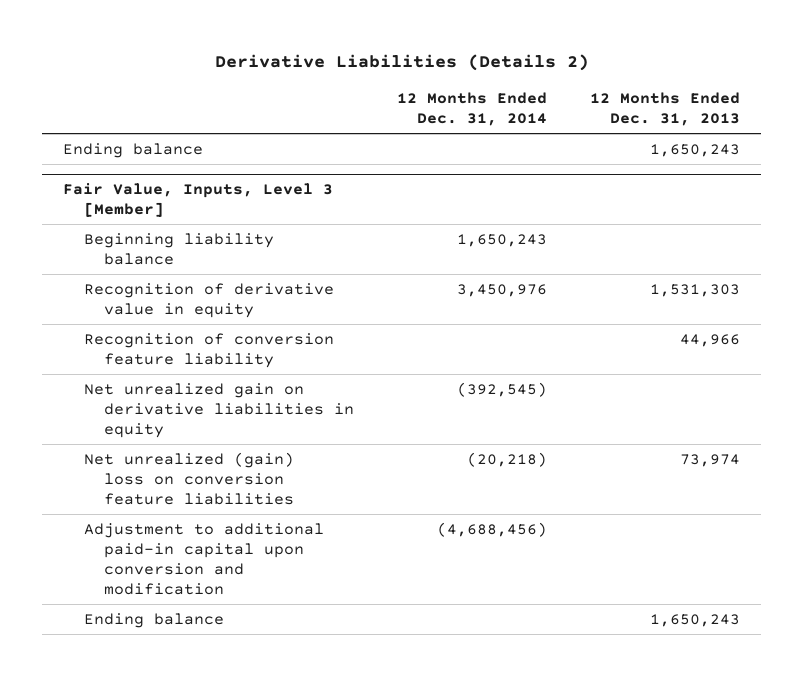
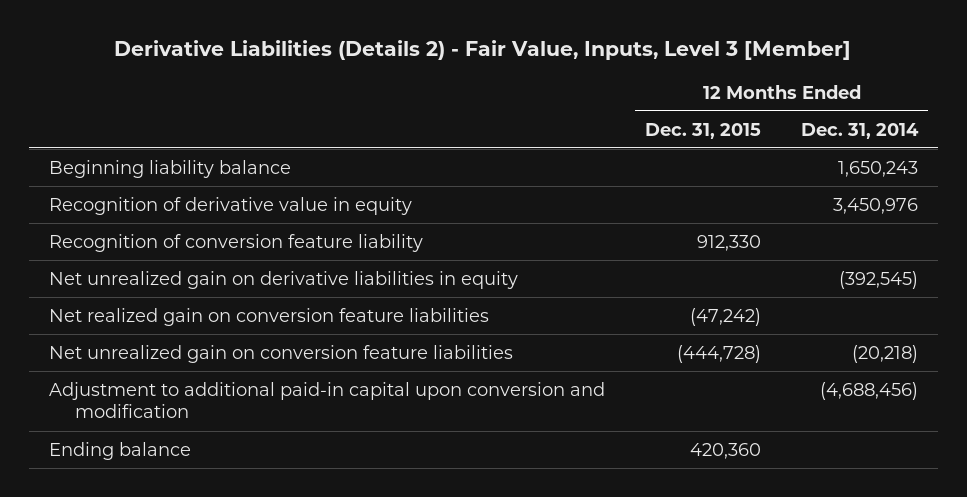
[214,54,589,72] Derivative Liabilities (Details 2) -> [114,40,852,61] Derivative Liabilities (Details 2) - Fair Value, Inputs, Level 3 [Member]
[589,92,740,127] 12 Months Ended Dec. 31, 2013 -> none
none -> [644,122,761,139] Dec. 31, 2015
[63,142,204,158] Ending balance -> none
[63,182,334,217] Fair Value, Inputs, Level 3 [Member] -> none
none -> [48,307,489,326] Net realized gain on conversion feature liabilities
[83,451,295,505] Net unrealized (gain) loss on conversion feature liabilities -> [48,344,513,363] Net unrealized gain on conversion feature liabilities

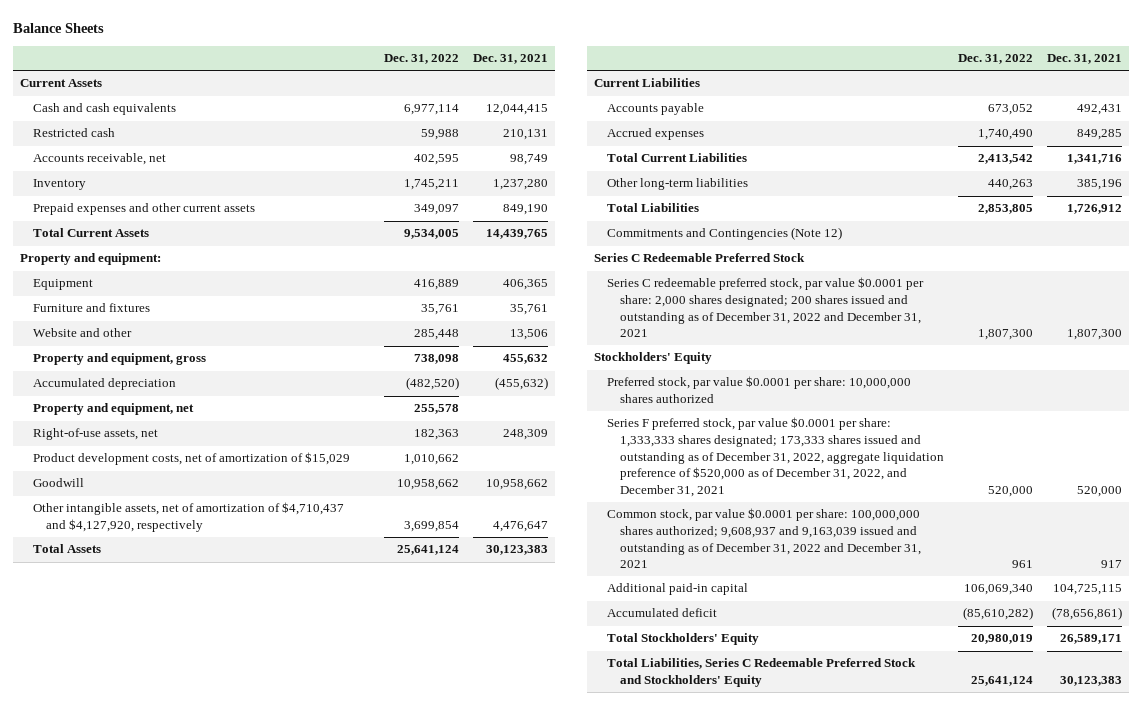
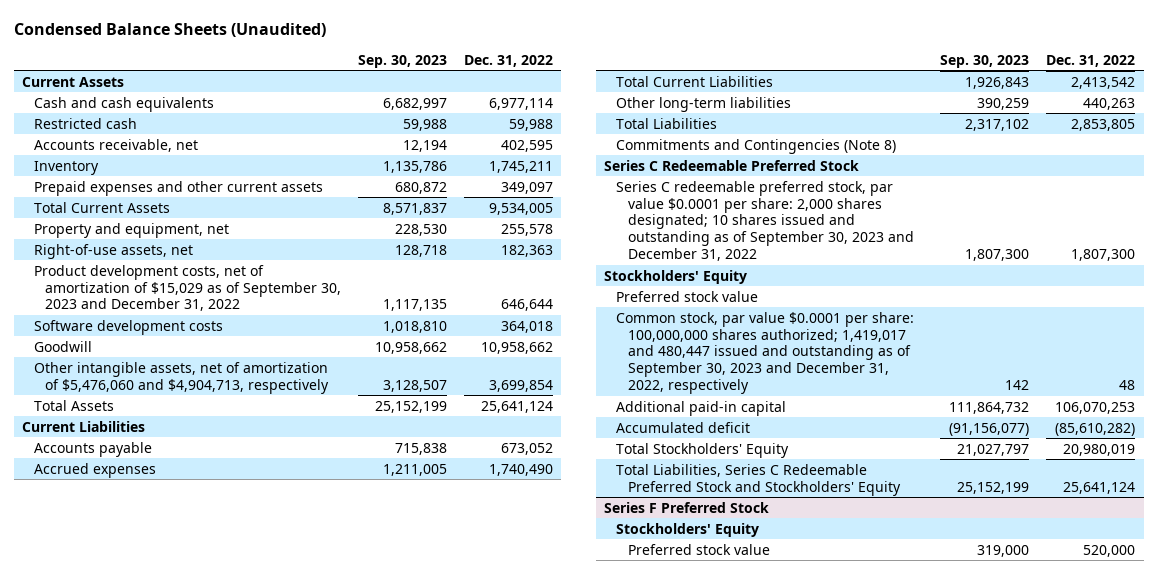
[12,22,104,33] Balance Sheets -> [13,23,326,38] Condensed Balance Sheets (Unaudited)
[473,53,549,64] Dec. 31, 2021 -> none
none -> [358,54,448,68] Sep. 30, 2023
[19,253,161,266] Property and equipment: -> none
[32,279,93,291] Equipment -> none
[32,303,150,313] Furniture and fixtures -> none
[32,328,132,338] Website and other -> none
[32,353,206,366] Property and equipment, gross -> none
[32,378,176,391] Accumulated depreciation -> none
[32,452,350,466] Product development costs, net of amortization of $15,029 -> [33,264,342,312] Product development costs, net of amortization of $15,029 as of September 30, 2023 and December 31, 2022
[404,454,460,466] 1,010,662 -> [500,299,553,312] 646,644
none -> [33,319,223,335] Software development costs
[32,502,344,532] Other intangible assets, net of amortization of $4,710,437 and $4,127,920, respectively -> [33,361,330,394] Other intangible assets, net of amortization of $5,476,060 and $4,904,713, respectively
[607,227,843,241] Commitments and Contingencies (Note 12) -> [616,138,897,154] Commitments and Contingencies (Note 8)
[607,277,925,338] Series C redeemable preferred stock, par value $0.0001 per share: 2,000 shares designated; 200 shares issued and outstanding as of December 31, 2022 and December 31, 2021 -> [616,180,914,262] Series C redeemable preferred stock, par value $0.0001 per share: 2,000 shares designated; 10 shares issued and outstanding as of September 30, 2023 and December 31, 2022
[607,417,945,497] Series F preferred stock, par value $0.0001 per share: 1,333,333 shares designated; 173,333 shares issued and outstanding as of December 31, 2022, aggregate liquidation preference of $520,000 as of December 31, 2022, and December 31, 2021 -> none
[607,376,912,403] Preferred stock, par value $0.0001 per share: 10,000,000 shares authorized -> [616,290,759,302] Preferred stock value
[607,508,922,569] Common stock, par value $0.0001 per share: 100,000,000 shares authorized; 9,608,937 and 9,163,039 issued and outstanding as of December 31, 2022 and December 31, 2021 -> [616,311,915,395] Common stock, par value $0.0001 per share: 100,000,000 shares authorized; 1,419,017 and 480,447 issued and outstanding as of September 30, 2023 and December 31, 2022, respectively
[1012,560,1034,569] 961 -> [1119,380,1136,391] 48
[964,584,1034,596] 106,069,340 -> [1055,401,1136,414] 106,070,253
none -> [604,501,770,513] Series F Preferred Stock
none -> [616,522,760,537] Stockholders' Equity
none -> [627,543,770,555] Preferred stock value

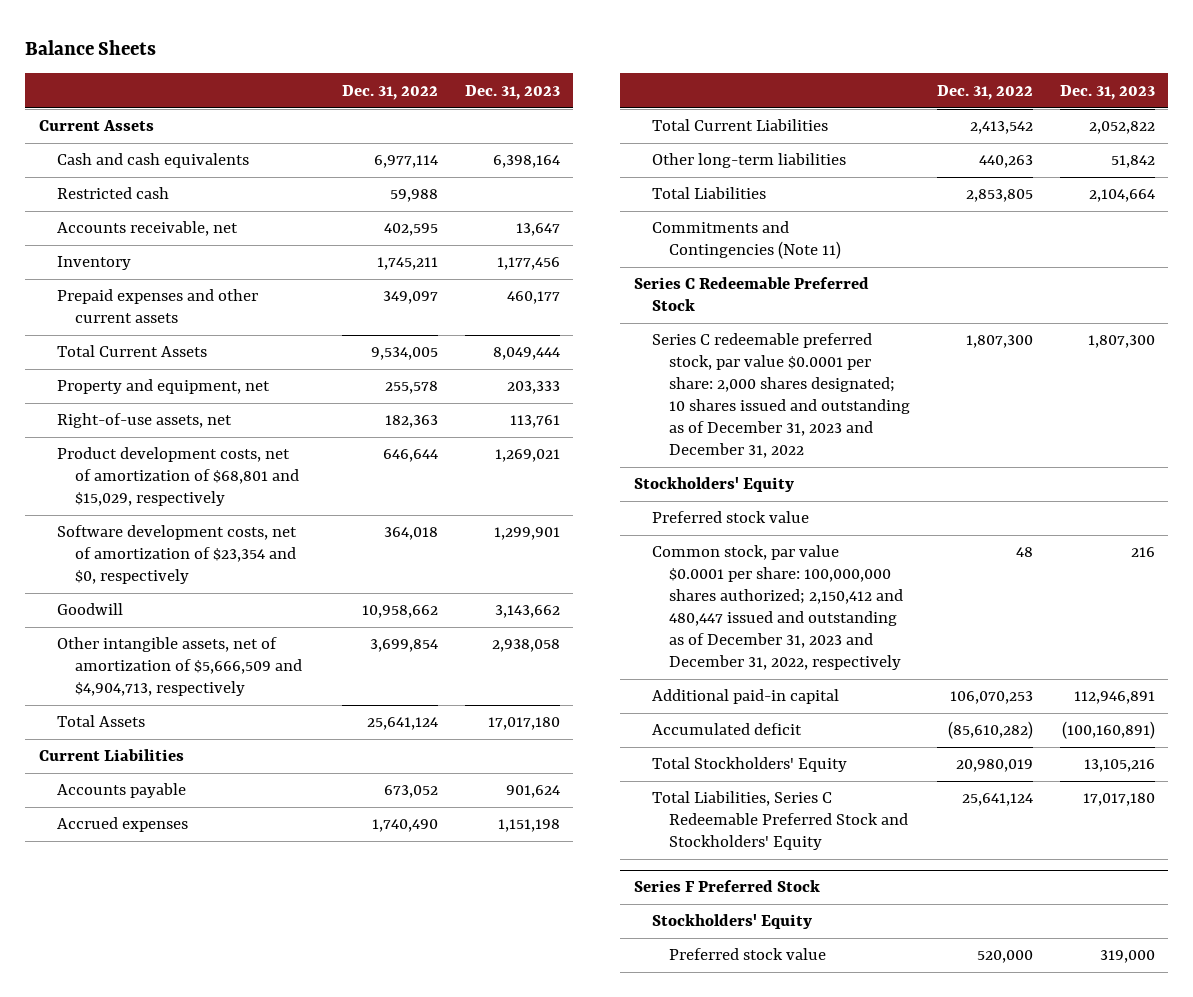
[13,23,326,38] Condensed Balance Sheets (Unaudited) -> [25,39,157,55] Balance Sheets
[358,54,448,68] Sep. 30, 2023 -> none
none -> [464,84,560,100] Dec. 31, 2023
[33,264,342,312] Product development costs, net of amortization of $15,029 as of September 30, 2023 and December 31, 2022 -> [56,447,299,507] Product development costs, net of amortization of $68,801 and $15,029, respectively
[33,319,223,335] Software development costs -> [56,525,297,585] Software development costs, net of amortization of $23,354 and $0, respectively
[33,361,330,394] Other intangible assets, net of amortization of $5,476,060 and $4,904,713, respectively -> [56,637,302,697] Other intangible assets, net of amortization of $5,666,509 and $4,904,713, respectively
[616,138,897,154] Commitments and Contingencies (Note 8) -> [651,221,842,260] Commitments and Contingencies (Note 11)
[616,180,914,262] Series C redeemable preferred stock, par value $0.0001 per share: 2,000 shares designated; 10 shares issued and outstanding as of September 30, 2023 and December 31, 2022 -> [651,333,911,459] Series C redeemable preferred stock, par value $0.0001 per share: 2,000 shares designated; 10 shares issued and outstanding as of December 31, 2023 and December 31, 2022
[616,311,915,395] Common stock, par value $0.0001 per share: 100,000,000 shares authorized; 1,419,017 and 480,447 issued and outstanding as of September 30, 2023 and December 31, 2022, respectively -> [651,545,904,671] Common stock, par value $0.0001 per share: 100,000,000 shares authorized; 2,150,412 and 480,447 issued and outstanding as of December 31, 2023 and December 31, 2022, respectively

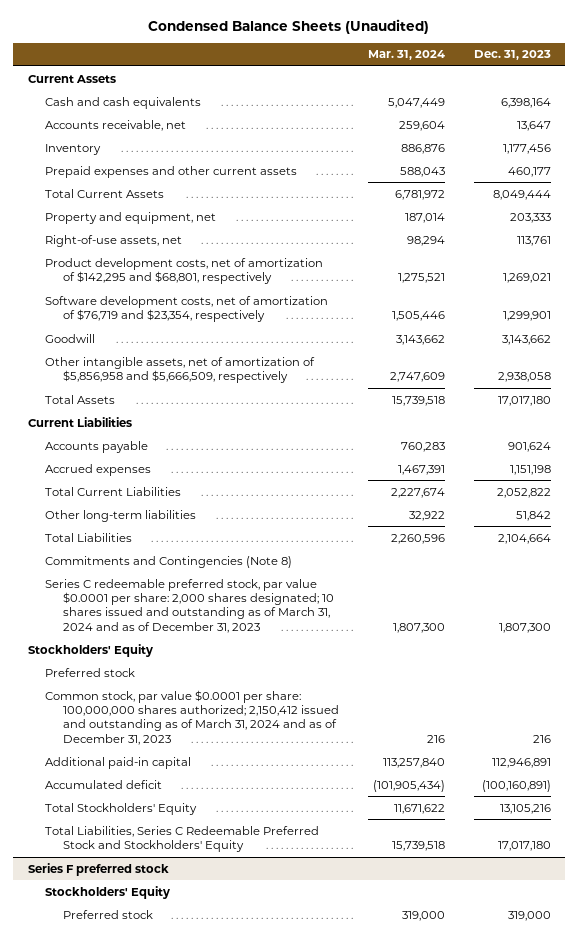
[25,39,157,55] Balance Sheets -> [148,19,430,35] Condensed Balance Sheets (Unaudited)
[342,84,439,100] Dec. 31, 2022 -> none
none -> [367,50,445,61] Mar. 31, 2024
[56,187,169,200] Restricted cash -> none
[56,447,299,507] Product development costs, net of amortization of $68,801 and $15,029, respectively -> [45,257,324,285] Product development costs, net of amortization of $142,295 and $68,801, respectively
[56,525,297,585] Software development costs, net of amortization of $23,354 and $0, respectively -> [45,295,329,323] Software development costs, net of amortization of $76,719 and $23,354, respectively
[56,637,302,697] Other intangible assets, net of amortization of $5,666,509 and $4,904,713, respectively -> [45,356,316,384] Other intangible assets, net of amortization of $5,856,958 and $5,666,509, respectively
[633,277,869,312] Series C Redeemable Preferred Stock -> none
[651,221,842,260] Commitments and Contingencies (Note 11) -> [45,555,293,568] Commitments and Contingencies (Note 8)
[651,333,911,459] Series C redeemable preferred stock, par value $0.0001 per share: 2,000 shares designated; 10 shares issued and outstanding as of December 31, 2023 and December 31, 2022 -> [45,578,334,633] Series C redeemable preferred stock, par value $0.0001 per share: 2,000 shares designated; 10 shares issued and outstanding as of March 31, 2024 and as of December 31, 2023
[651,511,809,524] Preferred stock value -> [45,667,136,677] Preferred stock
[651,545,904,671] Common stock, par value $0.0001 per share: 100,000,000 shares authorized; 2,150,412 and 480,447 issued and outstanding as of December 31, 2023 and December 31, 2022, respectively -> [45,689,339,745] Common stock, par value $0.0001 per share: 100,000,000 shares authorized; 2,150,412 issued and outstanding as of March 31, 2024 and as of December 31, 2023
[633,880,820,893] Series F Preferred Stock -> [27,862,169,876] Series F preferred stock
[669,948,827,961] Preferred stock value -> [62,909,153,919] Preferred stock

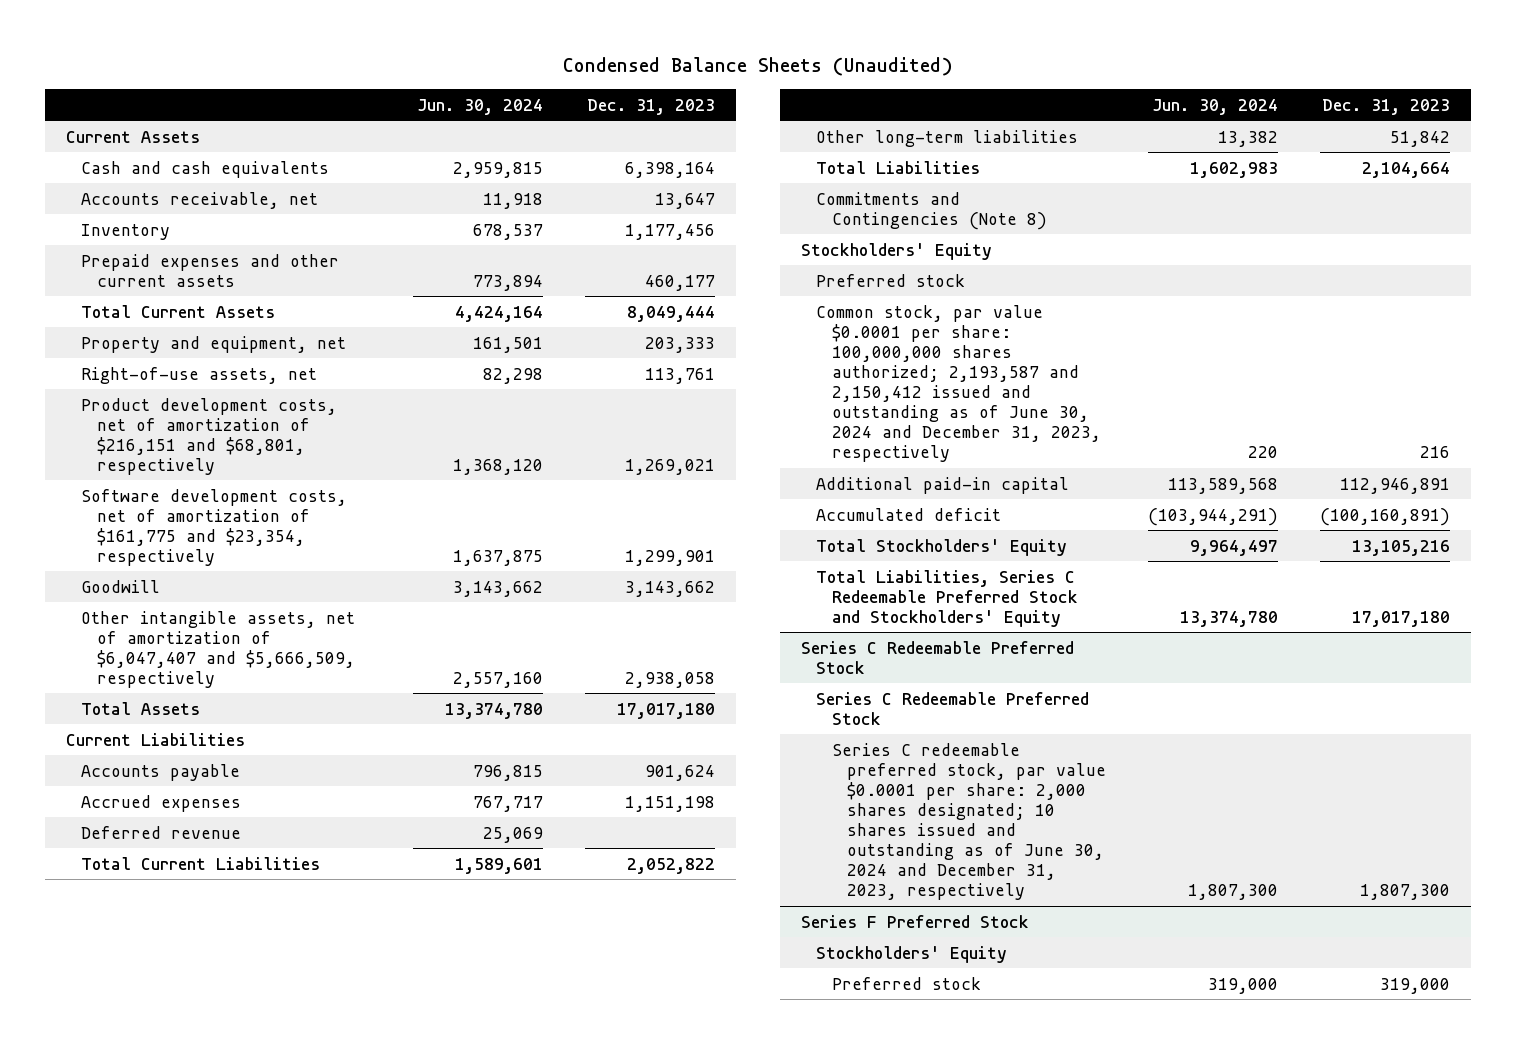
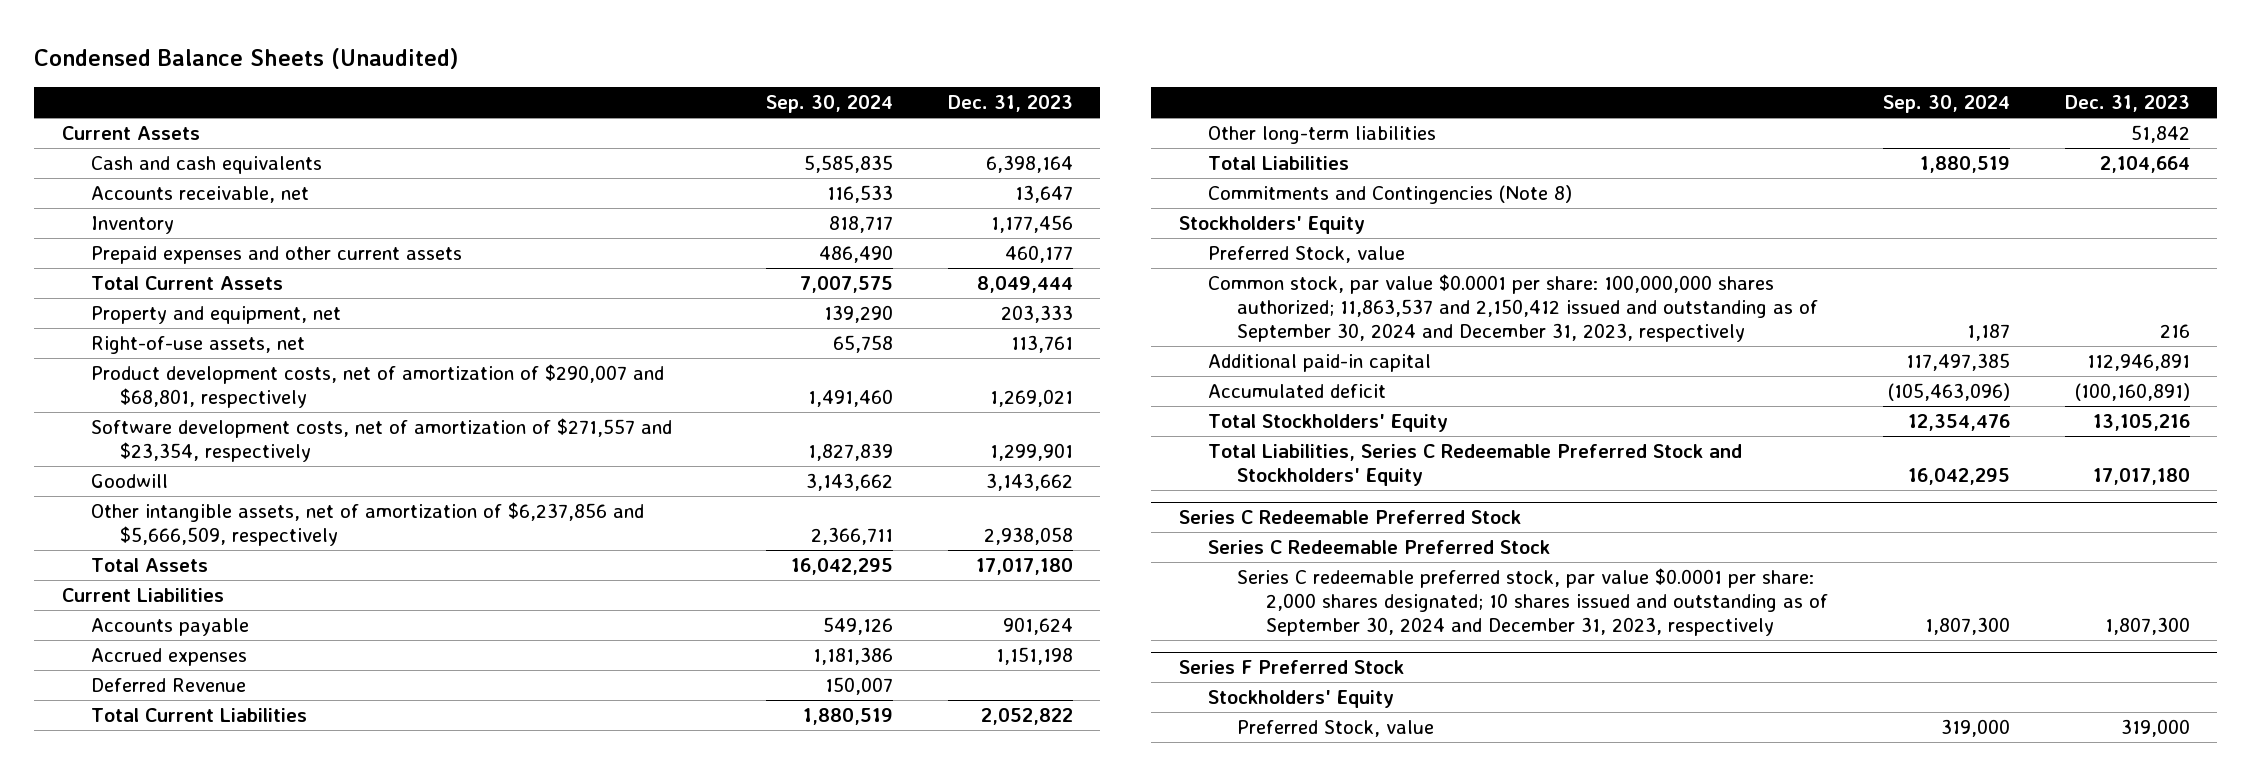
[417,98,544,115] Jun. 30, 2024 -> none
none -> [765,94,893,113] Sep. 30, 2024
[81,397,338,475] Product development costs, net of amortization of $216,151 and $68,801, respectively -> [90,364,664,409] Product development costs, net of amortization of $290,007 and $68,801, respectively
[81,488,348,566] Software development costs, net of amortization of $161,775 and $23,354, respectively -> [90,418,672,463] Software development costs, net of amortization of $271,557 and $23,354, respectively
[81,610,356,688] Other intangible assets, net of amortization of $6,047,407 and $5,666,509, respectively -> [90,502,644,547] Other intangible assets, net of amortization of $6,237,856 and $5,666,509, respectively
[81,825,242,839] Deferred revenue -> [90,678,246,693] Deferred Revenue
[816,273,966,287] Preferred stock -> [1207,246,1405,264] Preferred Stock, value
[816,304,1101,463] Common stock, par value $0.0001 per share: 100,000,000 shares authorized; 2,193,587 and 2,150,412 issued and outstanding as of June 30, 2024 and December 31, 2023, respectively -> [1207,274,1819,343] Common stock, par value $0.0001 per share: 100,000,000 shares authorized; 11,863,537 and 2,150,412 issued and outstanding as of September 30, 2024 and December 31, 2023, respectively
[831,742,1107,901] Series C redeemable preferred stock, par value $0.0001 per share: 2,000 shares designated; 10 shares issued and outstanding as of June 30, 2024 and December 31, 2023, respectively -> [1237,568,1829,637] Series C redeemable preferred stock, par value $0.0001 per share: 2,000 shares designated; 10 shares issued and outstanding as of September 30, 2024 and December 31, 2023, respectively
[831,976,981,990] Preferred stock -> [1237,720,1435,738] Preferred Stock, value

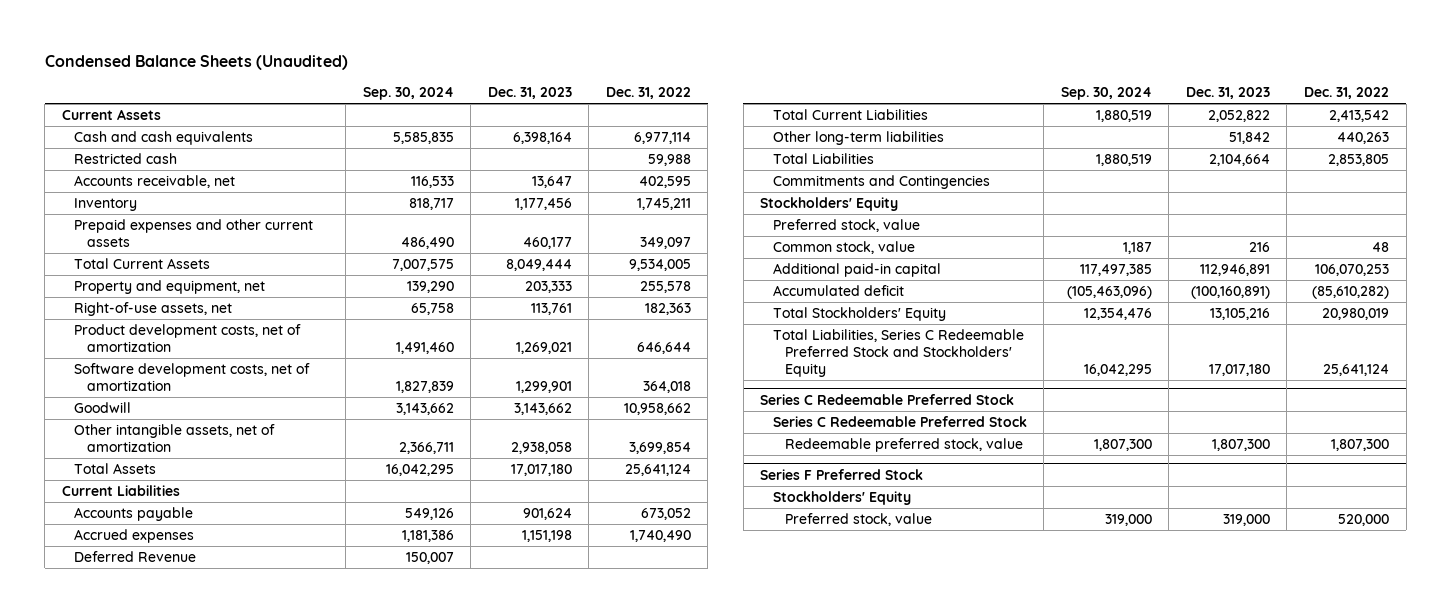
none -> [605,86,691,99] Dec. 31, 2022
none -> [74,153,178,165] Restricted cash
[90,364,664,409] Product development costs, net of amortization of $290,007 and $68,801, respectively -> [74,324,302,352] Product development costs, net of amortization
[90,418,672,463] Software development costs, net of amortization of $271,557 and $23,354, respectively -> [74,363,311,391] Software development costs, net of amortization
[90,502,644,547] Other intangible assets, net of amortization of $6,237,856 and $5,666,509, respectively -> [74,424,276,452] Other intangible assets, net of amortization
[1207,185,1572,205] Commitments and Contingencies (Note 8) -> [772,175,990,190] Commitments and Contingencies
[1207,246,1405,264] Preferred Stock, value -> [772,219,920,233] Preferred stock, value
[1207,274,1819,343] Common stock, par value $0.0001 per share: 100,000,000 shares authorized; 11,863,537 and 2,150,412 issued and outstanding as of September 30, 2024 and December 31, 2023, respectively -> [772,241,915,255] Common stock, value
[1237,568,1829,637] Series C redeemable preferred stock, par value $0.0001 per share: 2,000 shares designated; 10 shares issued and outstanding as of September 30, 2024 and December 31, 2023, respectively -> [785,438,1024,453] Redeemable preferred stock, value
[1237,720,1435,738] Preferred Stock, value -> [785,513,933,527] Preferred stock, value

